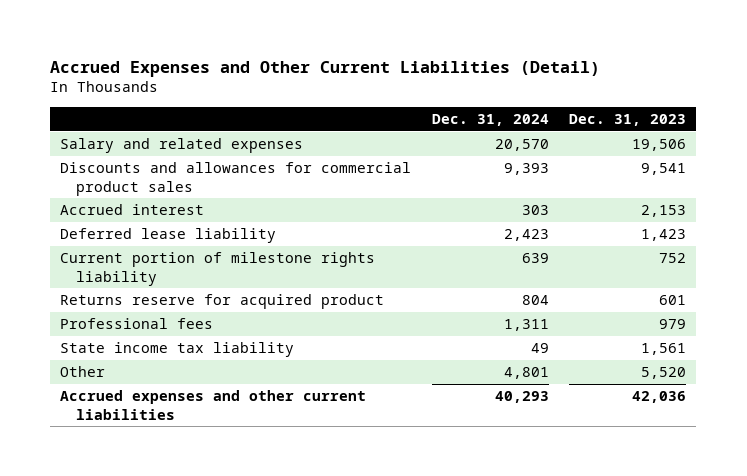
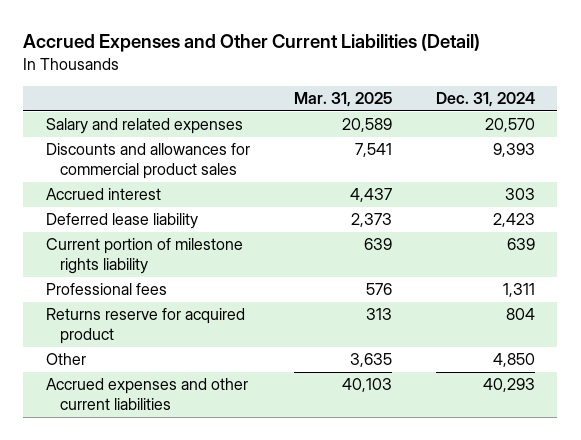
[569,114,687,127] Dec. 31, 2023 -> none
none -> [293,92,392,108] Mar. 31, 2025
[60,342,295,358] State income tax liability -> none
[60,294,385,310] Returns reserve for acquired product -> [45,308,245,344] Returns reserve for acquired product
[503,367,549,380] 4,801 -> [493,353,536,368] 4,850

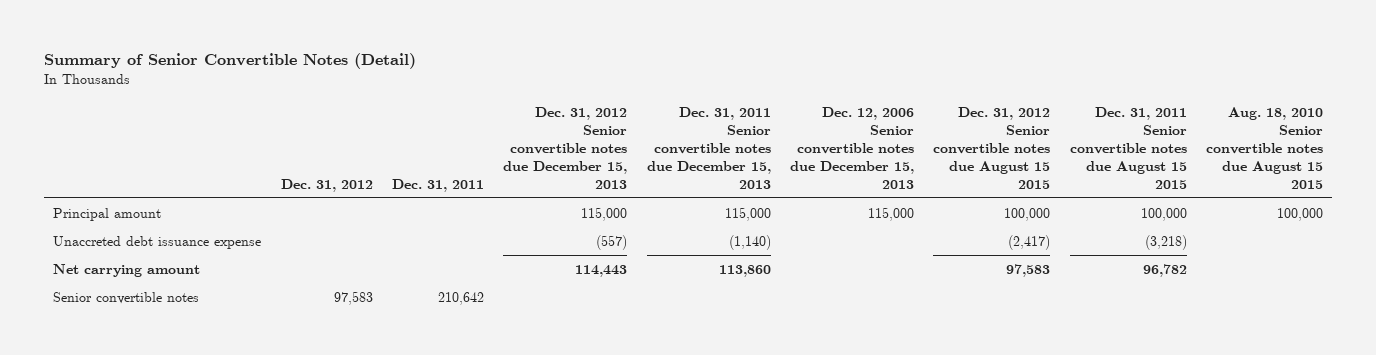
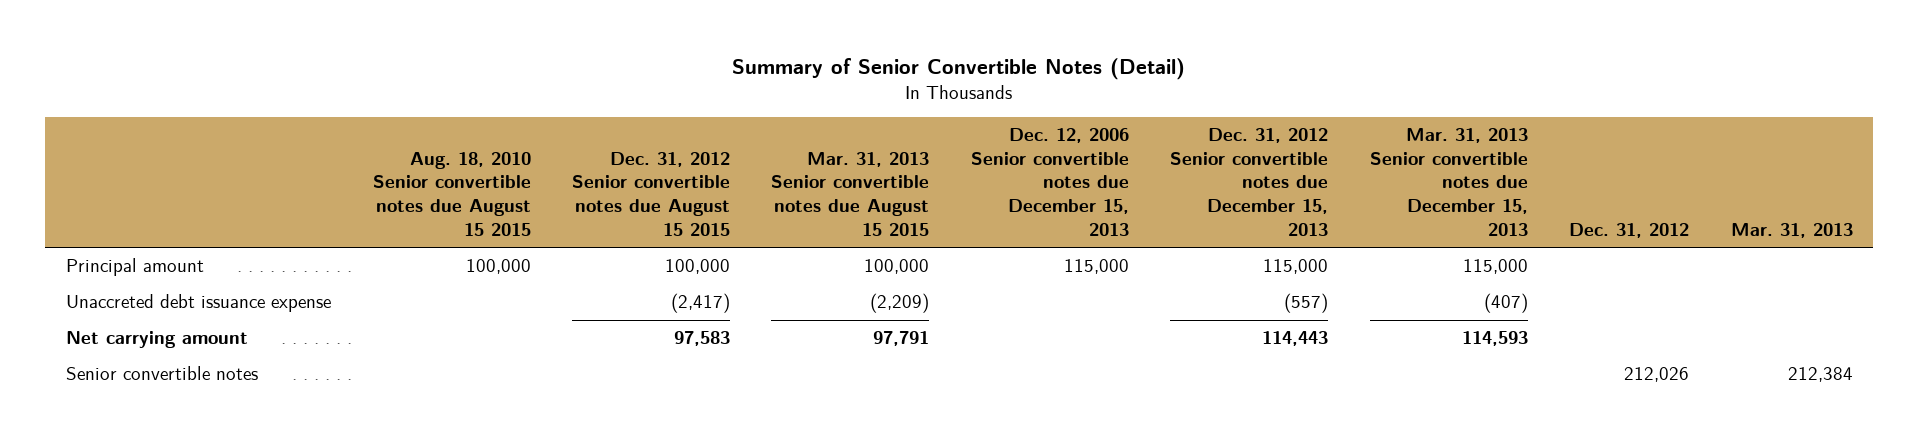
[392,178,485,192] Dec. 31, 2011 -> none
[646,106,771,189] Dec. 31, 2011 Senior convertible notes due December 15, 2013 -> none
[1069,106,1187,189] Dec. 31, 2011 Senior convertible notes due August 15 2015 -> none
none -> [771,151,930,236] Mar. 31, 2013 Senior convertible notes due August 15 2015
none -> [1369,128,1528,236] Mar. 31, 2013 Senior convertible notes due December 15, 2013
none -> [1730,222,1853,238] Mar. 31, 2013
[333,290,373,305] 97,583 -> [1624,367,1690,383] 212,026

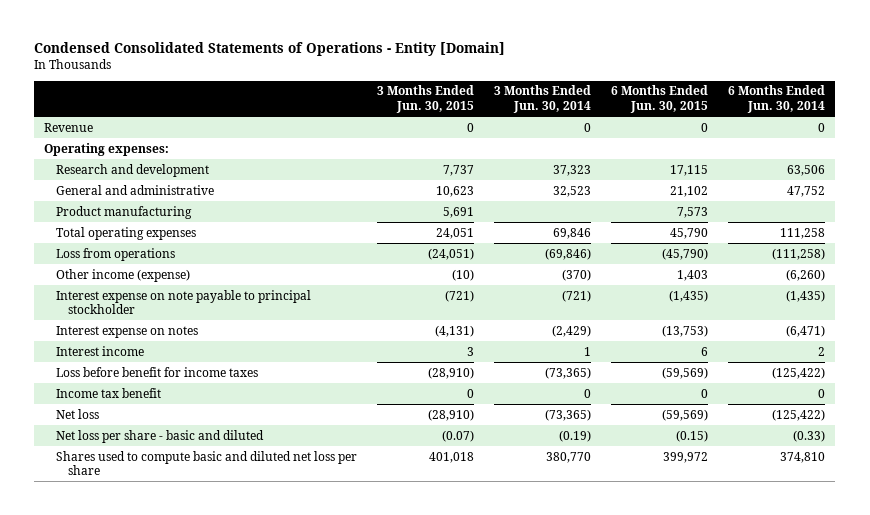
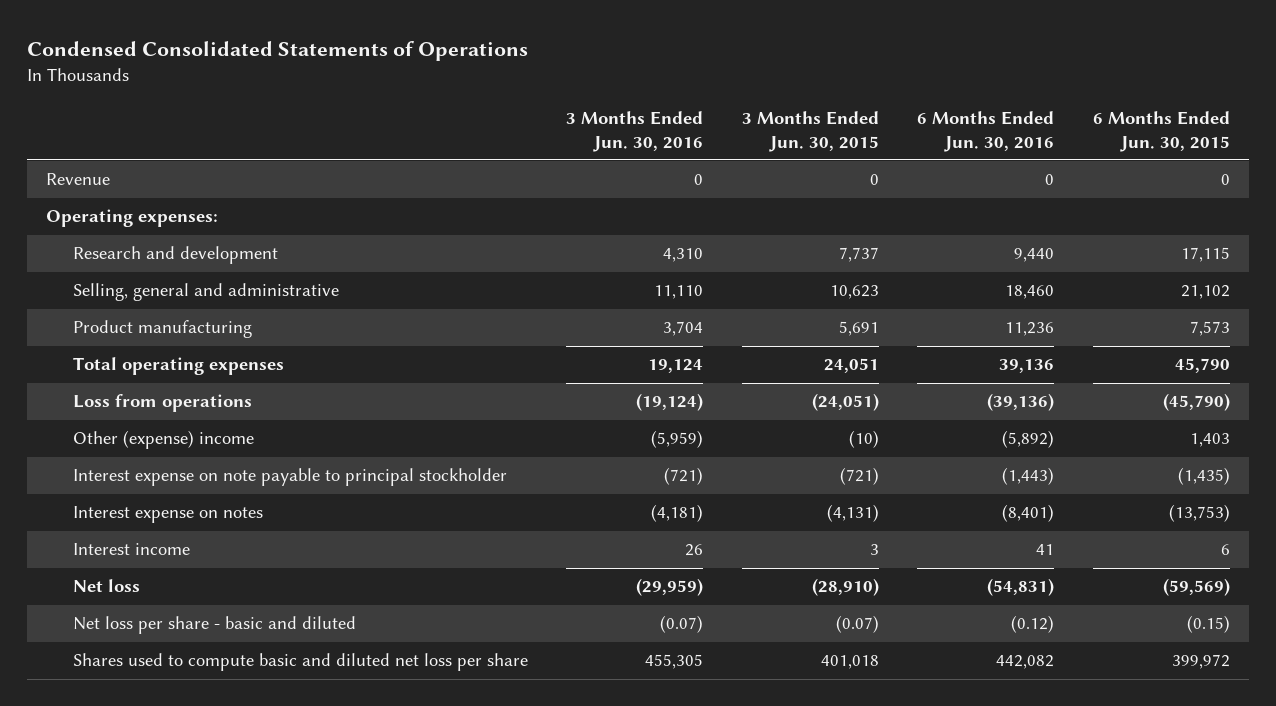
[34,41,506,56] Condensed Consolidated Statements of Operations - Entity [Domain] -> [27,41,529,62] Condensed Consolidated Statements of Operations
[494,85,592,113] 3 Months Ended Jun. 30, 2014 -> none
[728,85,826,113] 6 Months Ended Jun. 30, 2014 -> none
none -> [566,111,704,152] 3 Months Ended Jun. 30, 2016
none -> [917,111,1055,152] 6 Months Ended Jun. 30, 2016
[55,184,214,195] General and administrative -> [72,283,339,302] Selling, general and administrative
[55,268,190,282] Other income (expense) -> [72,430,254,450] Other (expense) income
[55,366,258,377] Loss before benefit for income taxes -> none
[55,387,161,398] Income tax benefit -> none

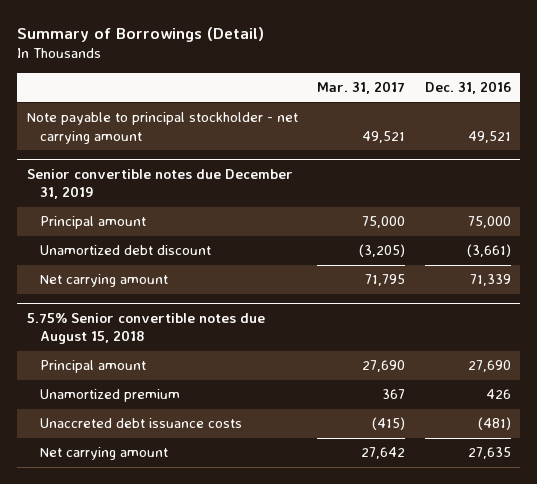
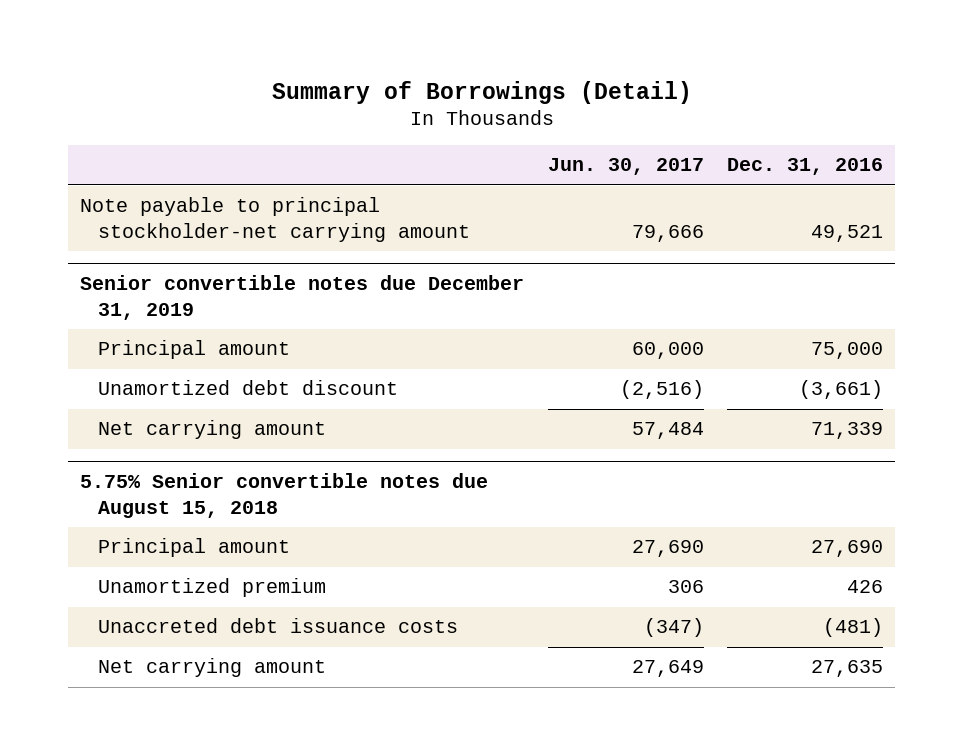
[317,81,406,95] Mar. 31, 2017 -> none
none -> [547,158,704,176] Jun. 30, 2017
[26,112,298,144] Note payable to principal stockholder - net carrying amount -> [79,197,470,242] Note payable to principal stockholder-net carrying amount

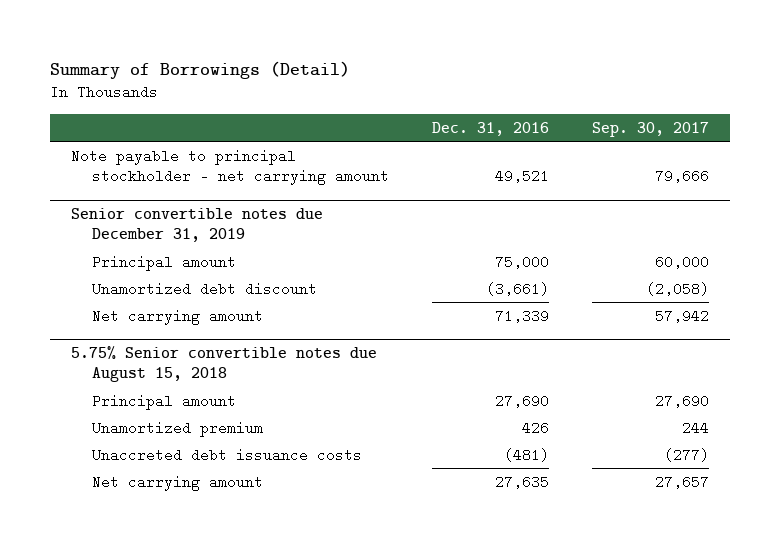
[547,158,704,176] Jun. 30, 2017 -> none
none -> [591,121,709,137] Sep. 30, 2017
[79,197,470,242] Note payable to principal stockholder-net carrying amount -> [71,148,390,186] Note payable to principal stockholder - net carrying amount

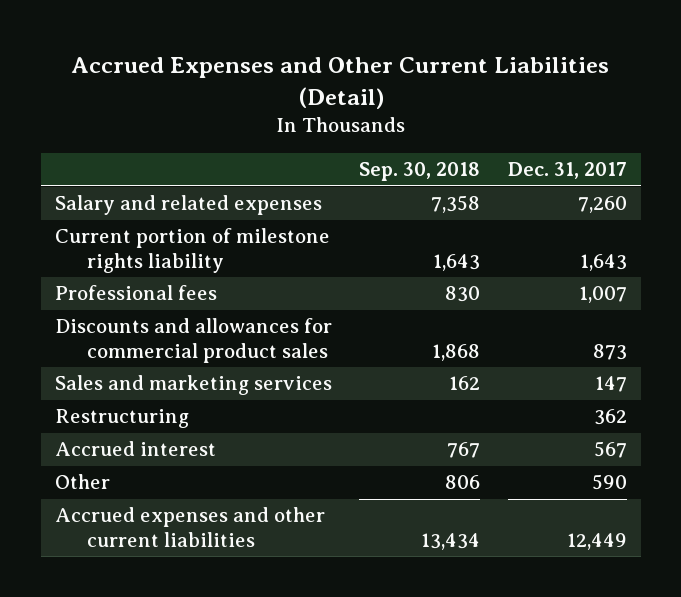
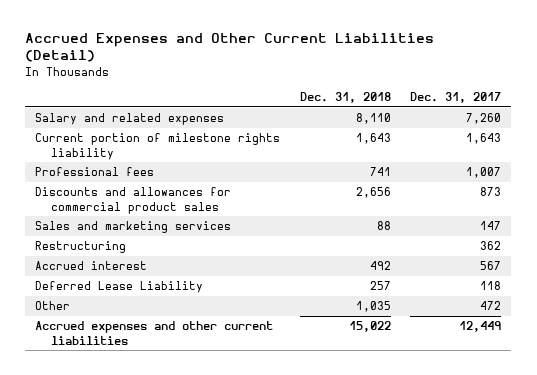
[359,162,481,182] Sep. 30, 2018 -> none
none -> [299,92,391,104] Dec. 31, 2018
none -> [35,281,204,294] Deferred Lease Liability
[591,474,627,491] 590 -> [480,301,502,311] 472

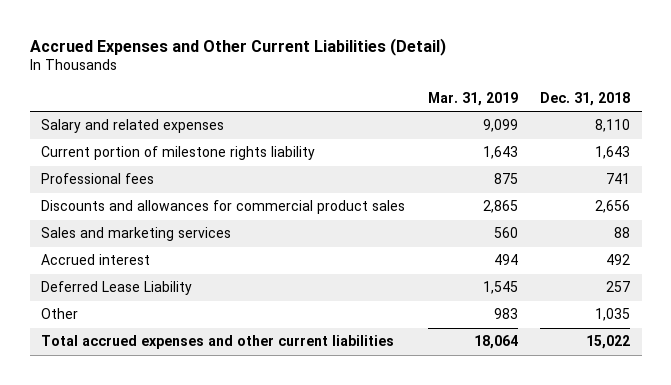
[410,92,502,104] Dec. 31, 2017 -> none
none -> [427,91,518,106] Mar. 31, 2019
[35,241,127,254] Restructuring -> none
[35,321,274,345] Accrued expenses and other current liabilities -> [41,335,395,350] Total accrued expenses and other current liabilities

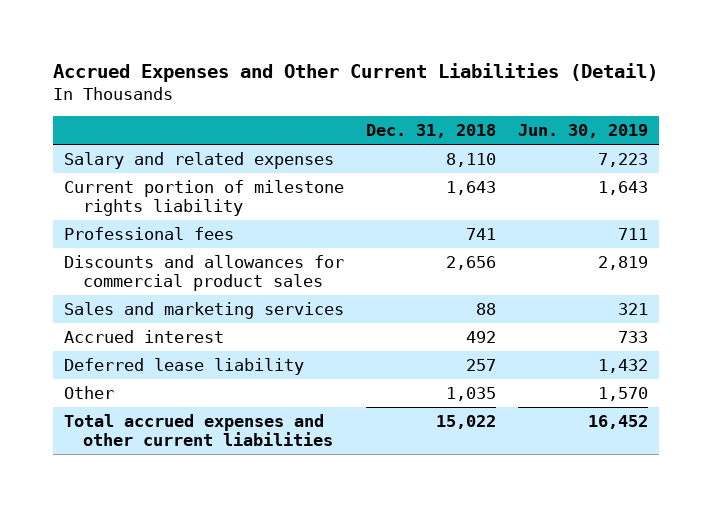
[427,91,518,106] Mar. 31, 2019 -> none
none -> [517,124,648,139] Jun. 30, 2019
[41,281,193,296] Deferred Lease Liability -> [63,357,304,375] Deferred lease liability

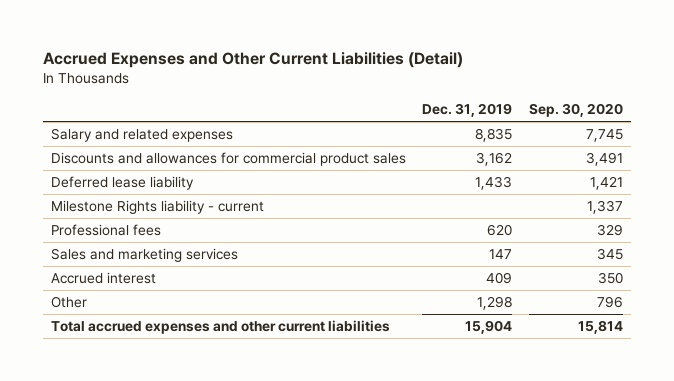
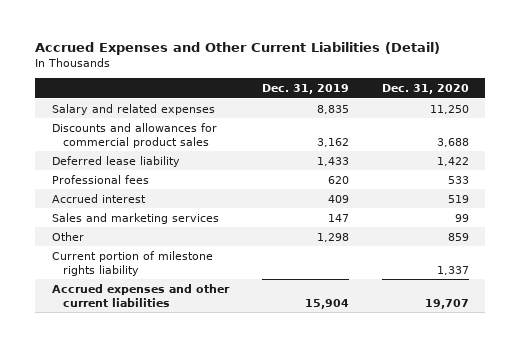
[528,102,623,117] Sep. 30, 2020 -> none
none -> [381,84,469,95] Dec. 31, 2020
[51,200,265,215] Milestone Rights liability - current -> none
[51,248,239,263] Sales and marketing services -> [51,212,219,224] Sales and marketing services
none -> [51,250,213,276] Current portion of milestone rights liability
[51,320,391,335] Total accrued expenses and other current liabilities -> [51,283,230,307] Accrued expenses and other current liabilities

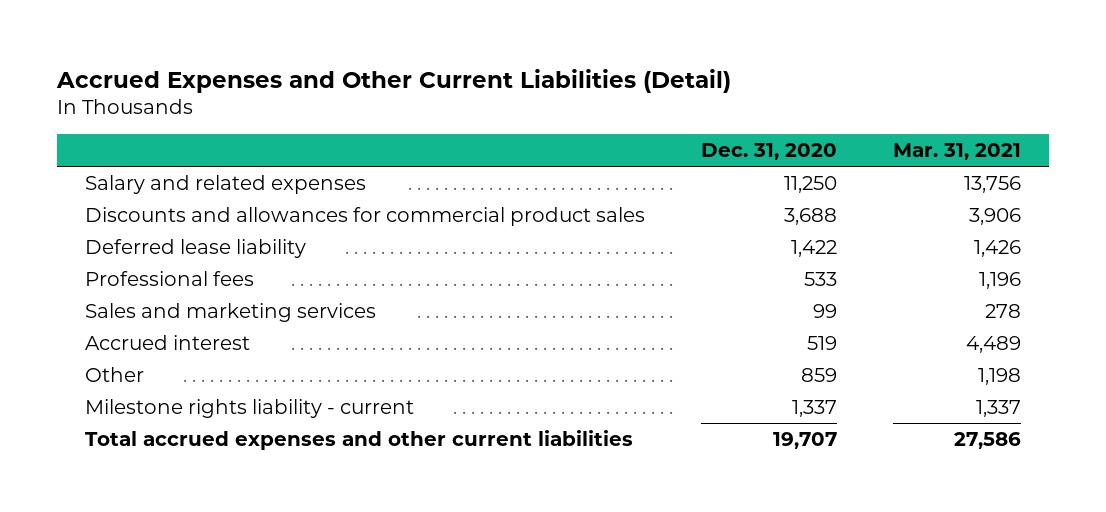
[261,84,349,95] Dec. 31, 2019 -> none
none -> [892,143,1021,161] Mar. 31, 2021
[51,193,146,203] Accrued interest -> [84,335,250,351] Accrued interest
[51,250,213,276] Current portion of milestone rights liability -> [84,399,414,419] Milestone rights liability - current
[51,283,230,307] Accrued expenses and other current liabilities -> [84,430,633,451] Total accrued expenses and other current liabilities

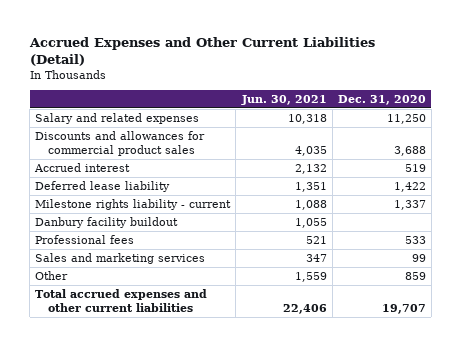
[892,143,1021,161] Mar. 31, 2021 -> none
none -> [240,94,327,105] Jun. 30, 2021
[84,335,250,351] Accrued interest -> [34,162,131,172] Accrued interest
[84,399,414,419] Milestone rights liability - current -> [35,198,232,210] Milestone rights liability - current
none -> [35,216,179,228] Danbury facility buildout

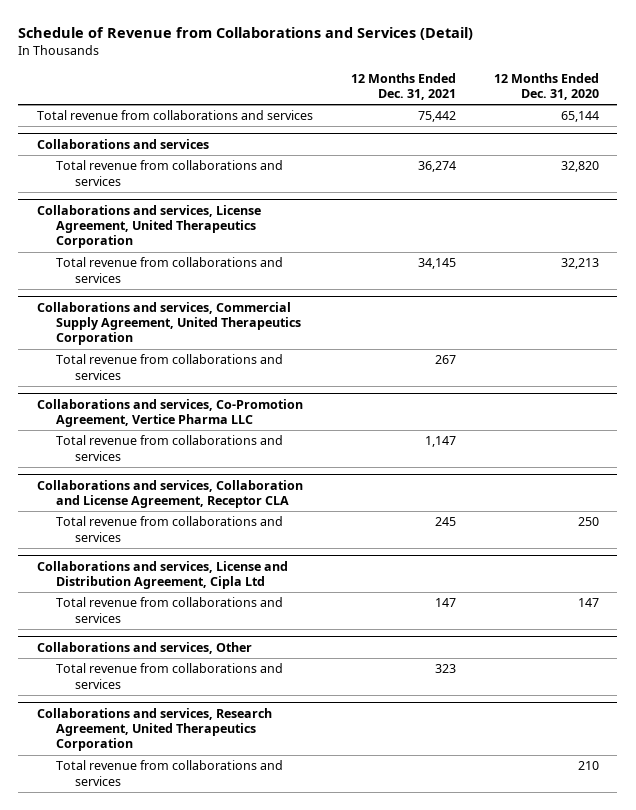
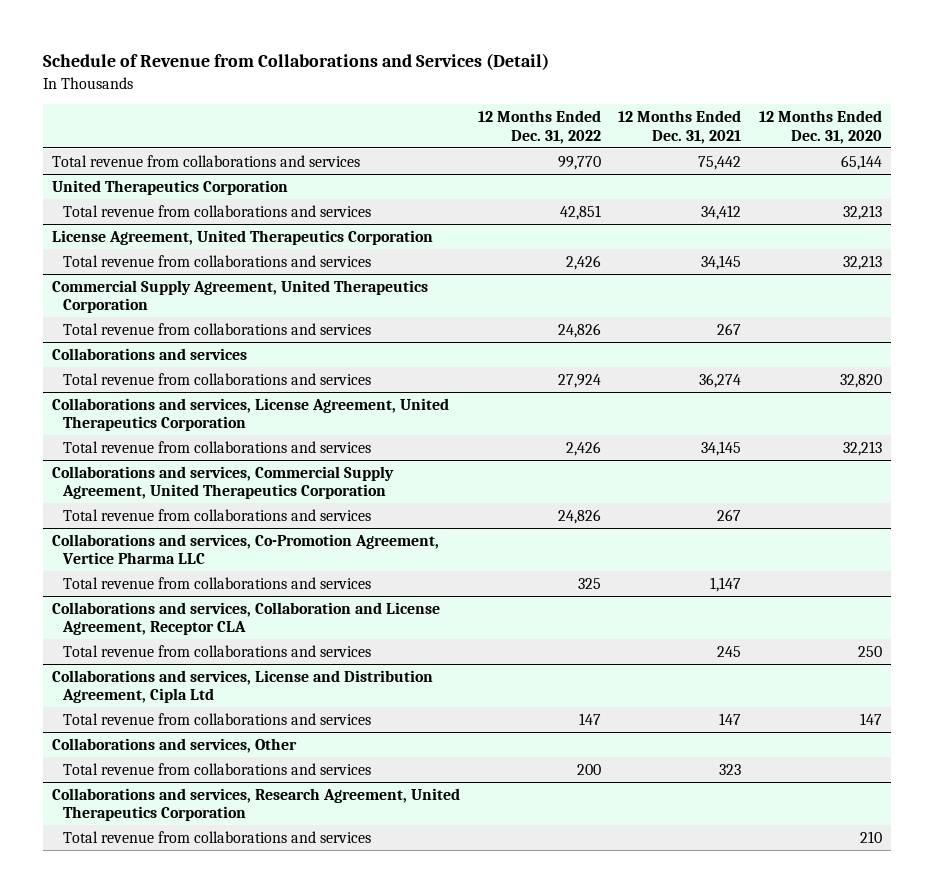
none -> [477,109,601,144] 12 Months Ended Dec. 31, 2022
none -> [51,179,288,195] United Therapeutics Corporation
none -> [62,204,371,217] Total revenue from collaborations and services
none -> [51,229,433,245] License Agreement, United Therapeutics Corporation
none -> [62,254,371,267] Total revenue from collaborations and services
none -> [51,279,428,314] Commercial Supply Agreement, United Therapeutics Corporation
none -> [62,322,371,335] Total revenue from collaborations and services

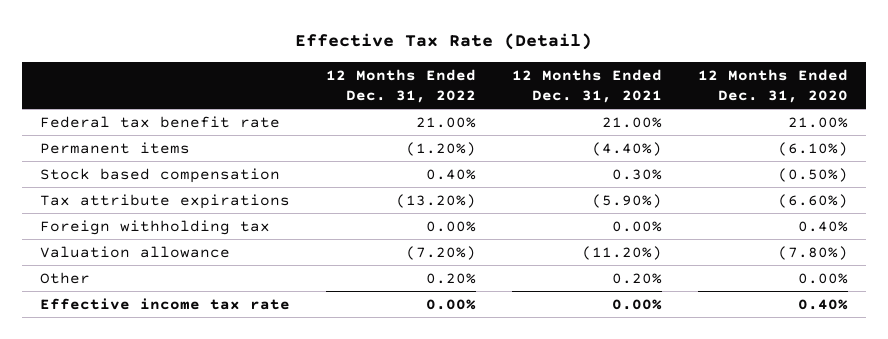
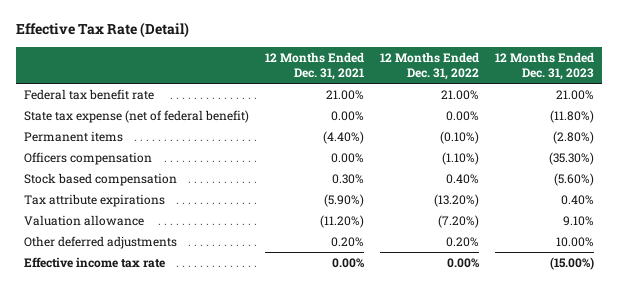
[698,69,849,103] 12 Months Ended Dec. 31, 2020 -> none
none -> [495,51,595,80] 12 Months Ended Dec. 31, 2023
none -> [23,109,249,123] State tax expense (net of federal benefit)
[405,141,476,156] (1.20%) -> [440,130,480,144] (0.10%)
none -> [23,151,152,165] Officers compensation
[39,219,270,235] Foreign withholding tax -> none
[39,271,90,284] Other -> [23,235,177,249] Other deferred adjustments

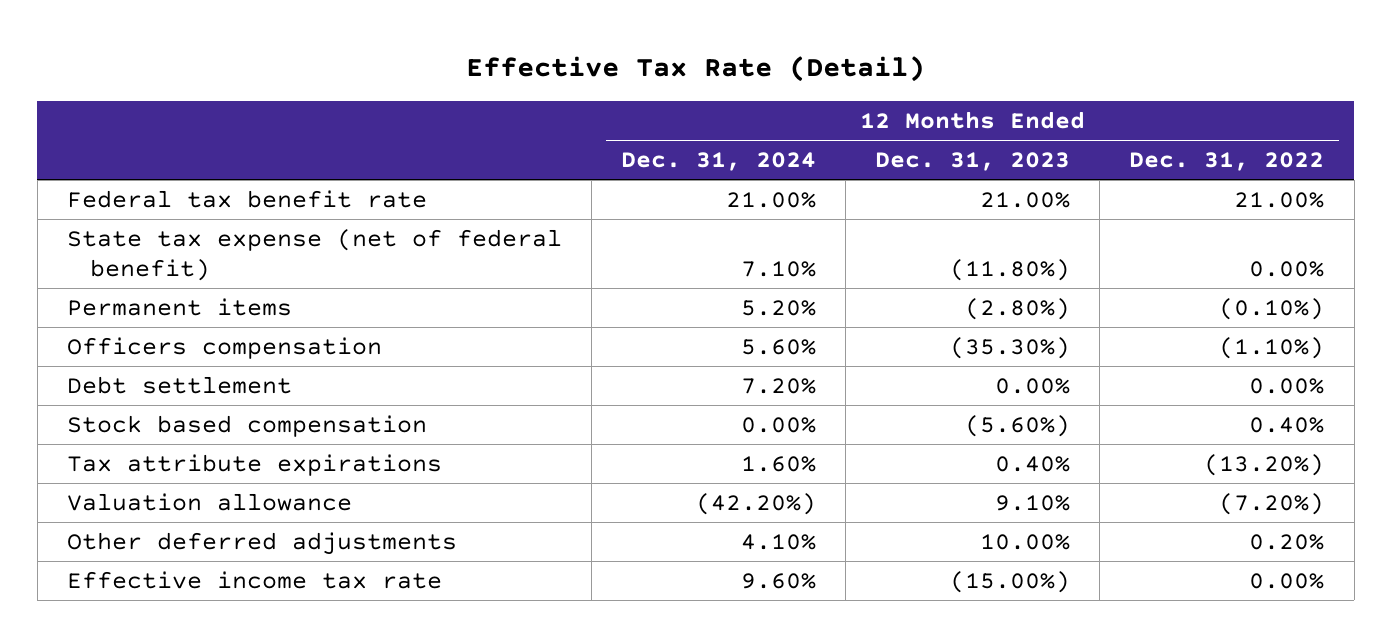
[264,51,364,80] 12 Months Ended Dec. 31, 2021 -> none
none -> [621,152,817,172] Dec. 31, 2024
none -> [66,375,292,394] Debt settlement

